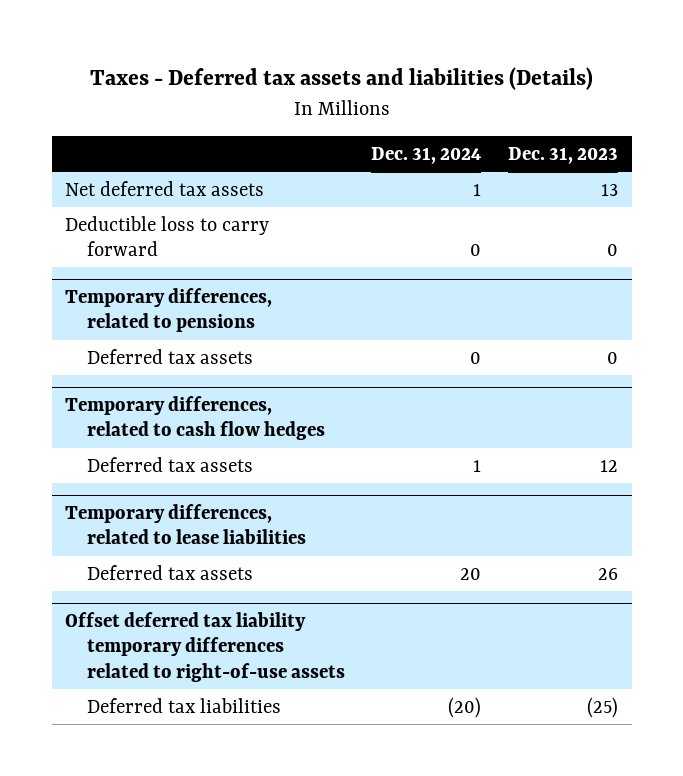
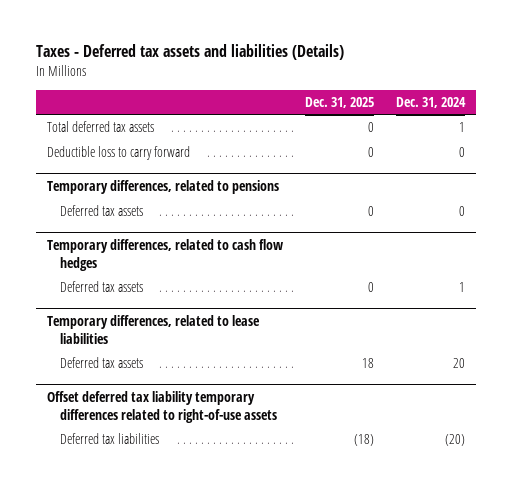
[508,146,619,164] Dec. 31, 2023 -> none
none -> [304,96,374,108] Dec. 31, 2025
[65,180,265,196] Net deferred tax assets -> [46,121,154,133] Total deferred tax assets

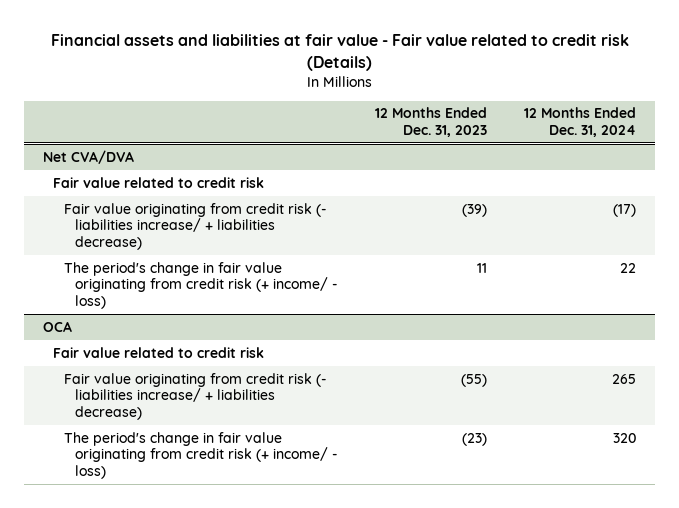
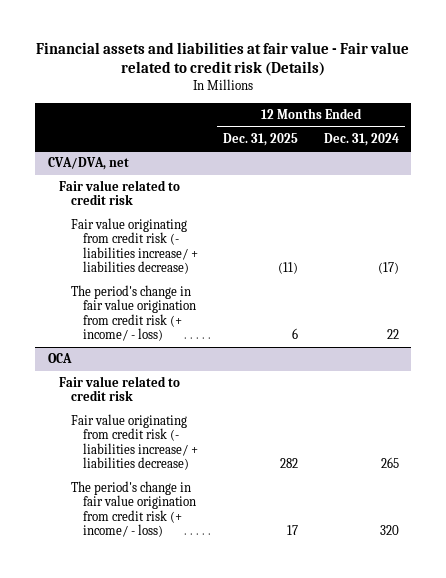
[375,107,488,138] 12 Months Ended Dec. 31, 2023 -> none
none -> [223,132,299,146] Dec. 31, 2025
[42,149,134,164] Net CVA/DVA -> [47,157,129,171] CVA/DVA, net
[64,261,339,310] The period's change in fair value originating from credit risk (+ income/ - loss) -> [71,285,196,342] The period's change in fair value origination from credit risk (+ income/ - loss)
[64,431,339,480] The period's change in fair value originating from credit risk (+ income/ - loss) -> [71,481,196,538] The period's change in fair value origination from credit risk (+ income/ - loss)

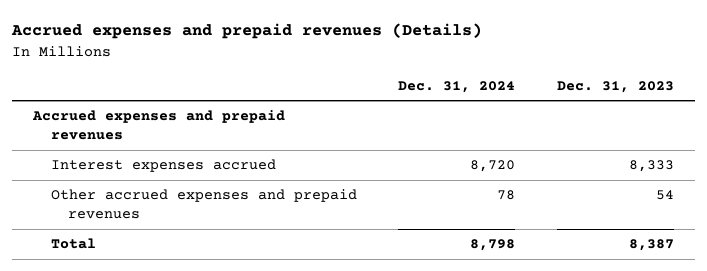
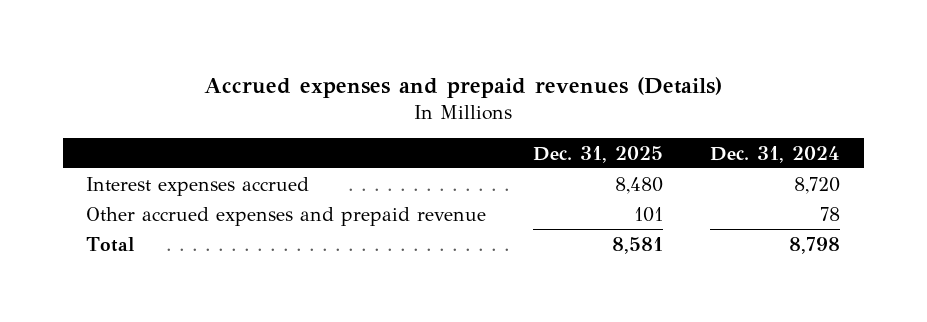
[556,80,674,93] Dec. 31, 2023 -> none
none -> [533,145,664,163] Dec. 31, 2025
[32,110,286,141] Accrued expenses and prepaid revenues -> none
[50,189,357,220] Other accrued expenses and prepaid revenues -> [86,206,487,226] Other accrued expenses and prepaid revenue

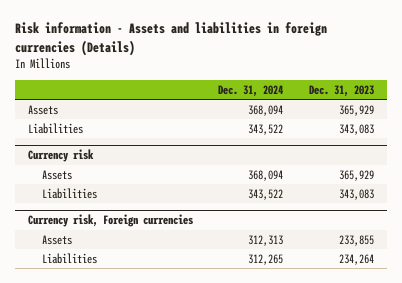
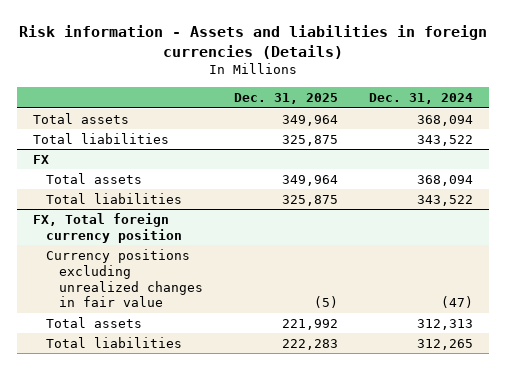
[308,84,374,97] Dec. 31, 2023 -> none
none -> [233,93,338,105] Dec. 31, 2025
[27,214,193,228] Currency risk, Foreign currencies -> none
[27,104,58,115] Assets -> [32,112,129,124] Total assets
[27,122,83,134] Liabilities -> [32,132,169,144] Total liabilities
[27,149,94,163] Currency risk -> [32,154,49,164] FX
[42,169,73,180] Assets -> [45,172,142,184] Total assets
[42,187,98,199] Liabilities -> [45,192,182,204] Total liabilities
none -> [32,212,182,243] FX, Total foreign currency position
none -> [45,248,203,308] Currency positions excluding unrealized changes in fair value
[42,234,73,245] Assets -> [45,316,142,328] Total assets
[42,252,98,264] Liabilities -> [45,336,182,348] Total liabilities

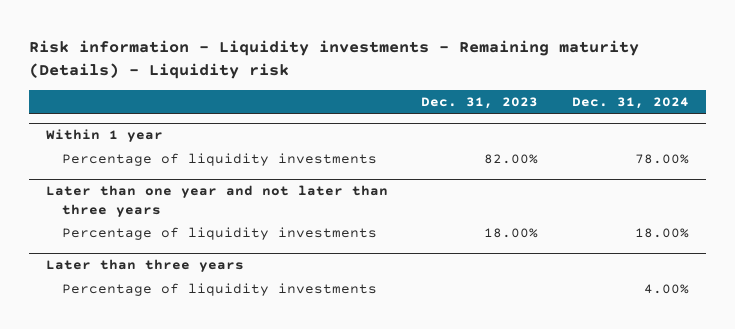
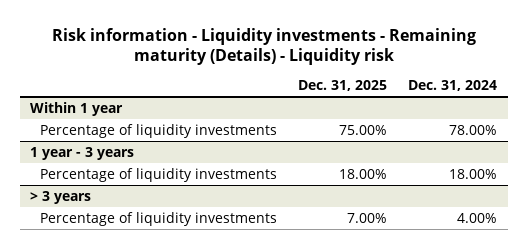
[421,96,539,109] Dec. 31, 2023 -> none
none -> [298,80,388,92] Dec. 31, 2025
[45,185,388,217] Later than one year and not later than three years -> [30,146,135,160] 1 year - 3 years
[45,259,244,273] Later than three years -> [30,190,92,204] > 3 years

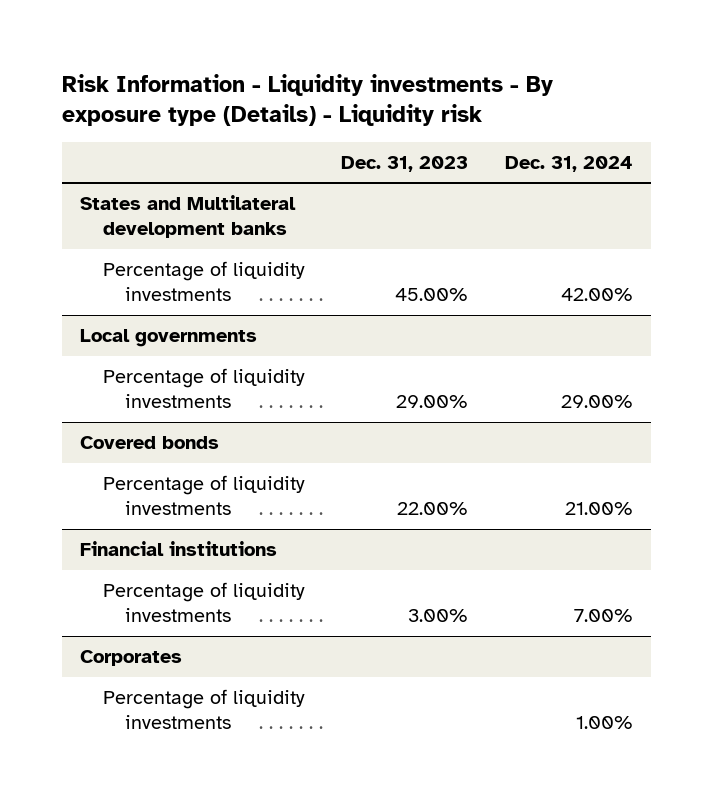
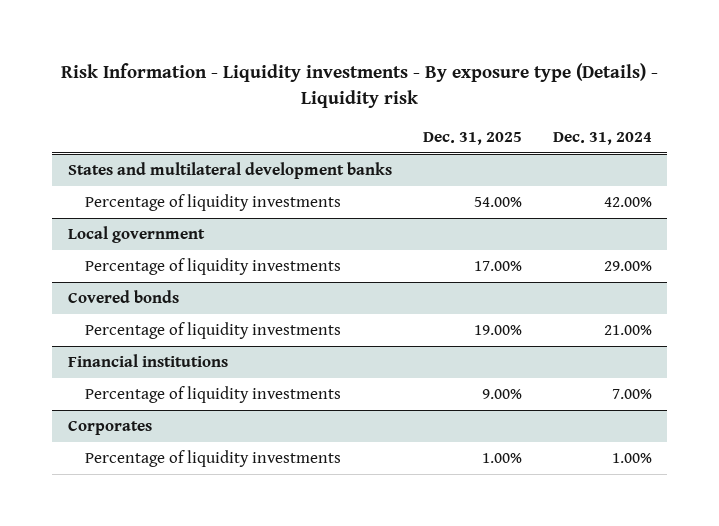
[341,155,469,172] Dec. 31, 2023 -> none
none -> [422,131,522,145] Dec. 31, 2025
[79,194,296,239] States and Multilateral development banks -> [67,162,392,180] States and multilateral development banks
[79,328,257,347] Local governments -> [67,226,205,244] Local government

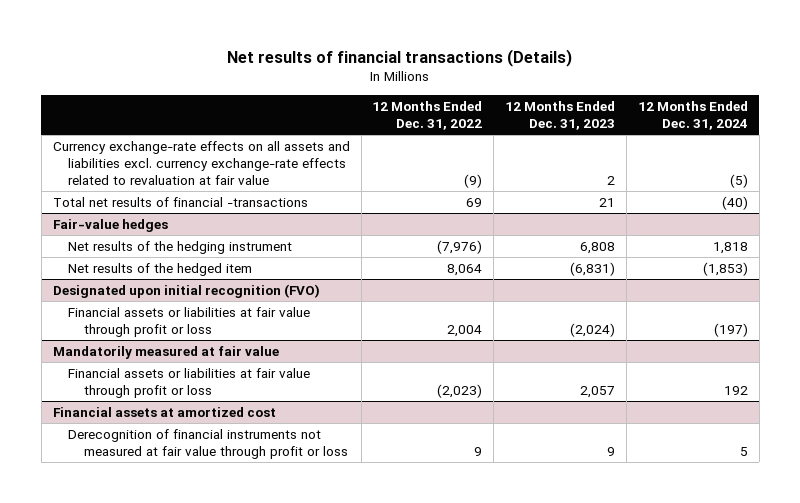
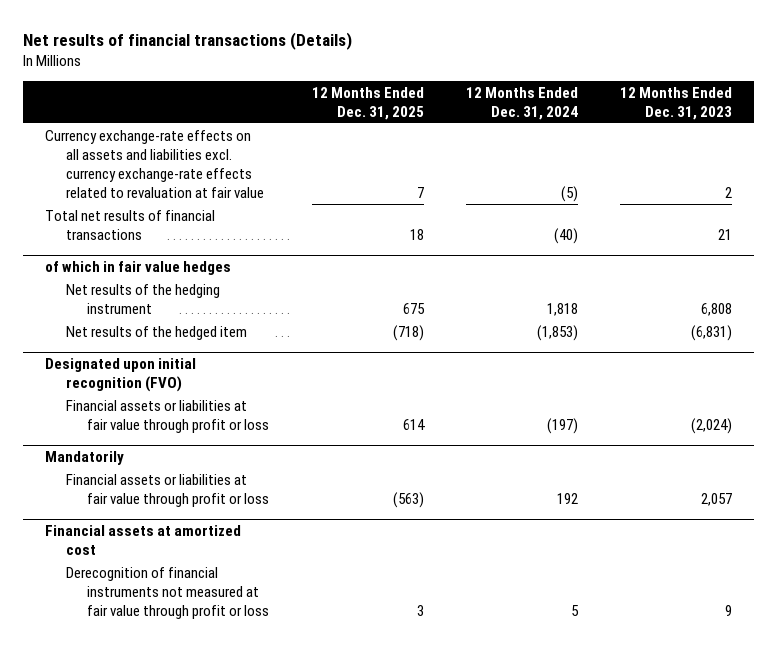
[372,100,483,130] 12 Months Ended Dec. 31, 2022 -> none
none -> [311,86,424,120] 12 Months Ended Dec. 31, 2025
[52,196,308,207] Total net results of financial -transactions -> [44,209,215,240] Total net results of financial transactions
[52,218,168,232] Fair-value hedges -> [44,261,231,276] of which in fair value hedges
[52,345,279,359] Mandatorily measured at fair value -> [44,451,124,466] Mandatorily

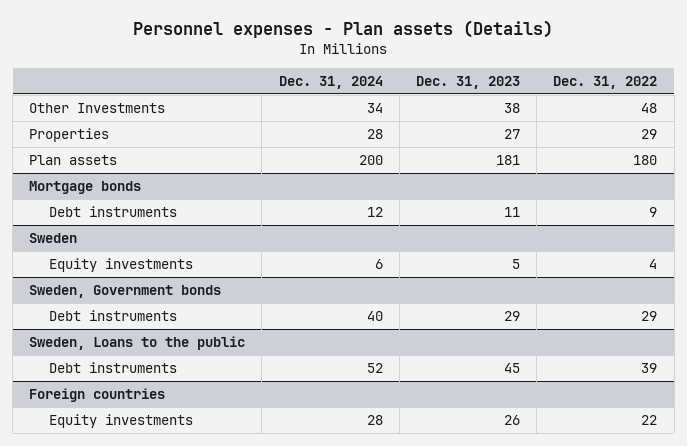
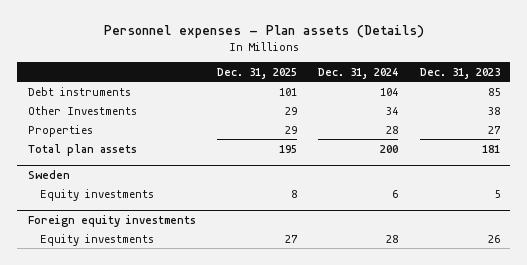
[553,75,658,89] Dec. 31, 2022 -> none
none -> [217,67,298,79] Dec. 31, 2025
none -> [27,86,131,96] Debt instruments
[29,181,142,195] Mortgage bonds -> none
[49,206,178,218] Debt instruments -> none
[29,155,118,166] Plan assets -> [27,143,137,156] Total plan assets
[29,285,222,299] Sweden, Government bonds -> none
[49,310,178,322] Debt instruments -> none
[29,336,246,351] Sweden, Loans to the public -> none
[49,362,178,374] Debt instruments -> none
[29,388,166,403] Foreign countries -> [27,214,196,227] Foreign equity investments

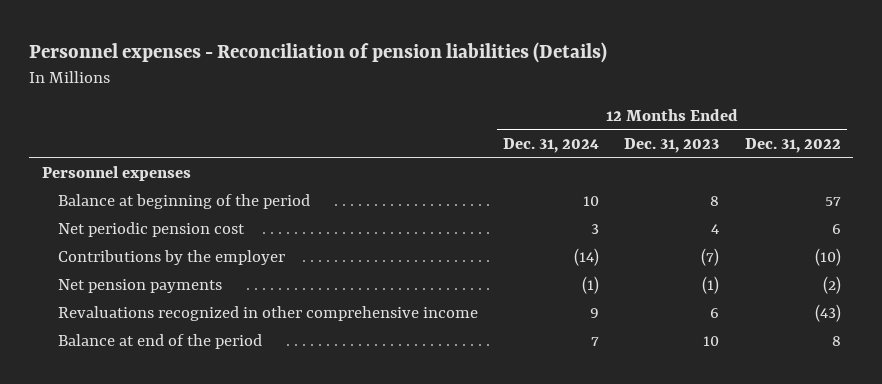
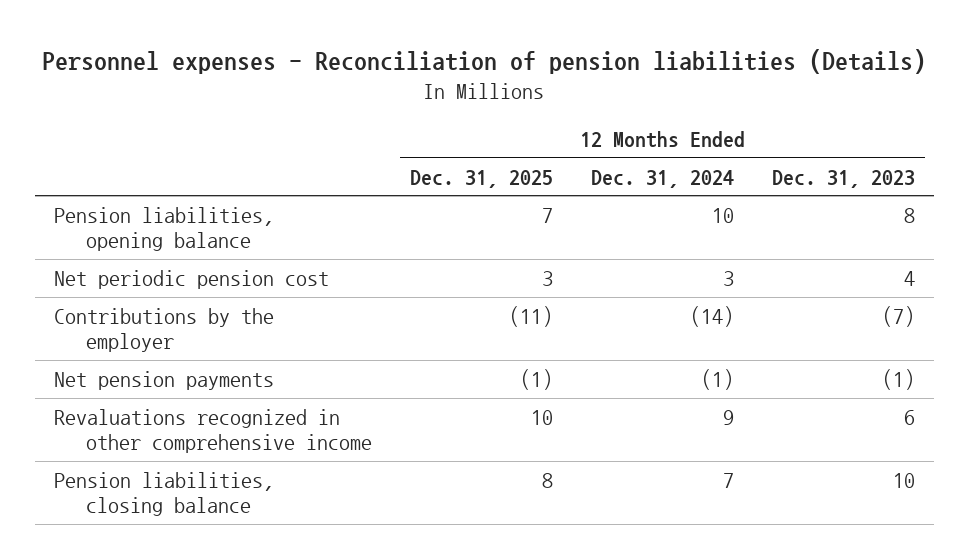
[744,137,841,153] Dec. 31, 2022 -> none
none -> [409,169,553,188] Dec. 31, 2025
[41,166,191,182] Personnel expenses -> none
[57,194,310,210] Balance at beginning of the period -> [53,206,274,252] Pension liabilities, opening balance
[57,334,262,350] Balance at end of the period -> [53,471,274,517] Pension liabilities, closing balance

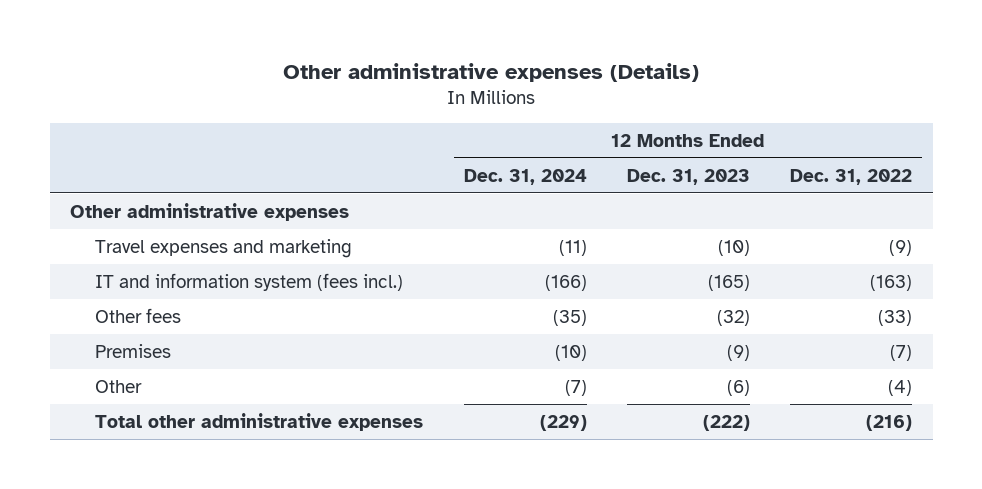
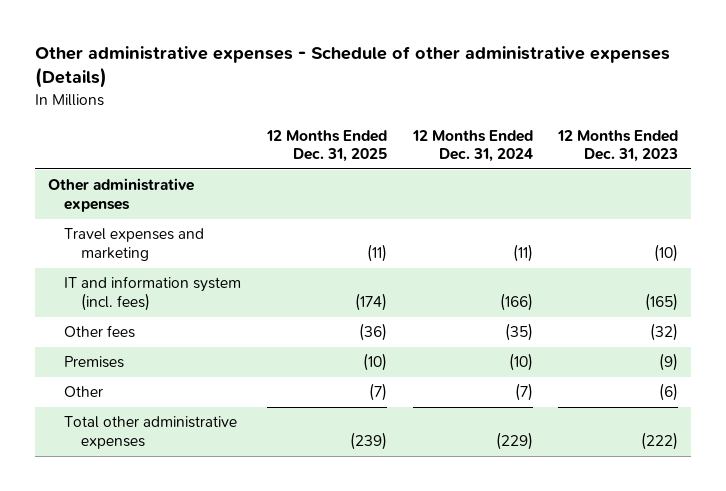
[283,62,700,82] Other administrative expenses (Details) -> [34,46,670,89] Other administrative expenses - Schedule of other administrative expenses (Details)
[790,168,913,185] Dec. 31, 2022 -> none
none -> [265,129,387,163] 12 Months Ended Dec. 31, 2025
[95,272,404,291] IT and information system (fees incl.) -> [64,276,242,312] IT and information system (incl. fees)

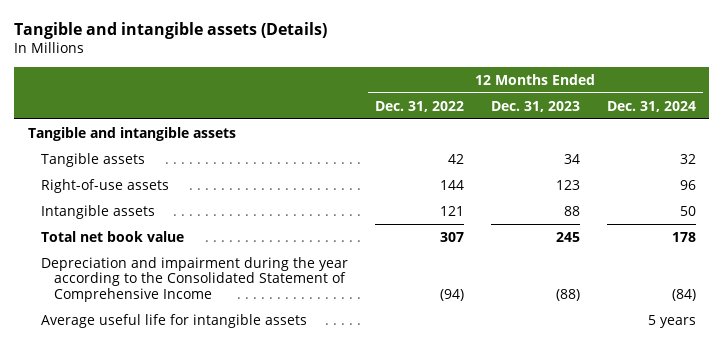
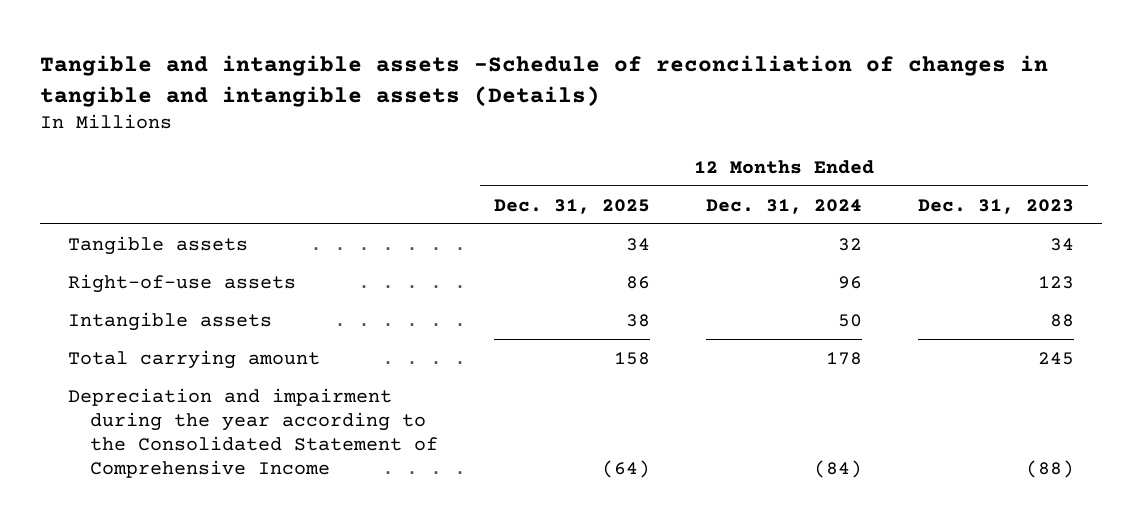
[14,22,328,40] Tangible and intangible assets (Details) -> [39,54,1048,107] Tangible and intangible assets -Schedule of reconciliation of changes in tangible and intangible assets (Details)
[374,100,464,112] Dec. 31, 2022 -> none
none -> [493,198,650,214] Dec. 31, 2025
[27,126,236,141] Tangible and intangible assets -> none
[40,230,184,242] Total net book value -> [67,349,320,369] Total carrying amount
[40,313,307,328] Average useful life for intangible assets -> none

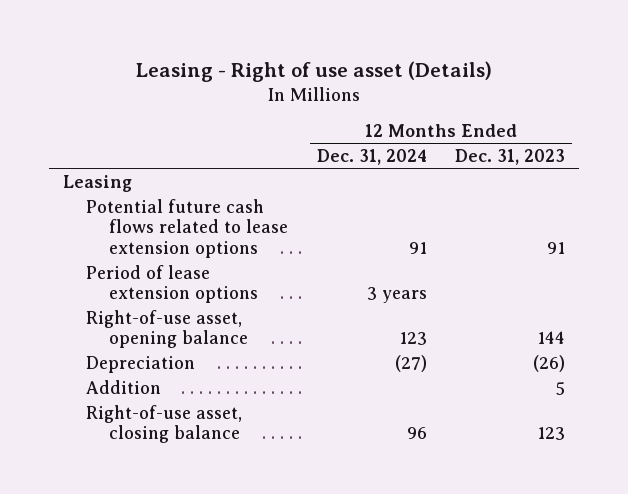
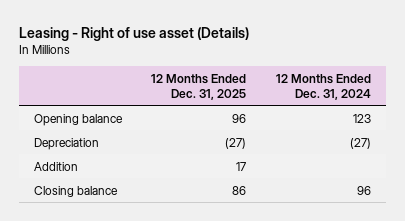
[455,149,566,166] Dec. 31, 2023 -> none
none -> [151,73,247,100] 12 Months Ended Dec. 31, 2025
[63,174,133,192] Leasing -> none
[86,198,289,258] Potential future cash flows related to lease extension options -> none
[86,264,259,304] Period of lease extension options -> none
[86,309,249,349] Right-of-use asset, opening balance -> [33,113,123,126] Opening balance
[86,404,243,444] Right-of-use asset, closing balance -> [33,185,118,197] Closing balance

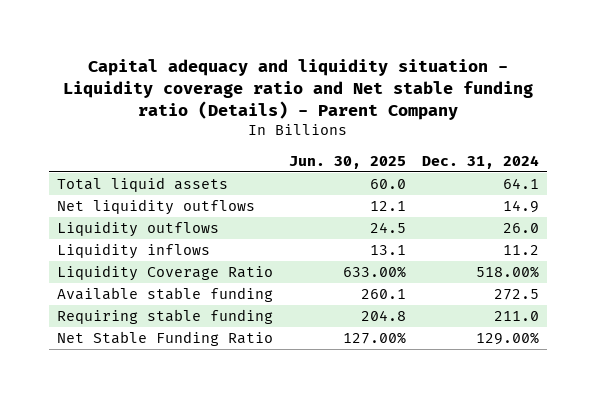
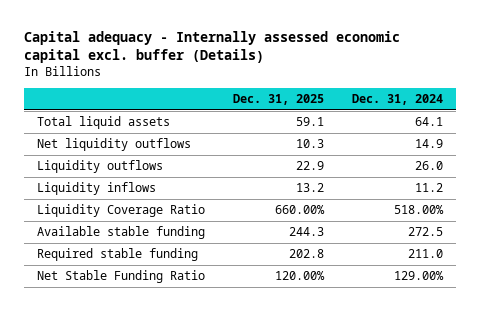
[62,58,533,121] Capital adequacy and liquidity situation - Liquidity coverage ratio and Net stable funding ratio (Details) - Parent Company -> [23,30,400,64] Capital adequacy - Internally assessed economic capital excl. buffer (Details)
[288,155,406,169] Jun. 30, 2025 -> none
none -> [232,93,324,105] Dec. 31, 2025
[57,308,274,324] Requiring stable funding -> [37,248,199,262] Required stable funding

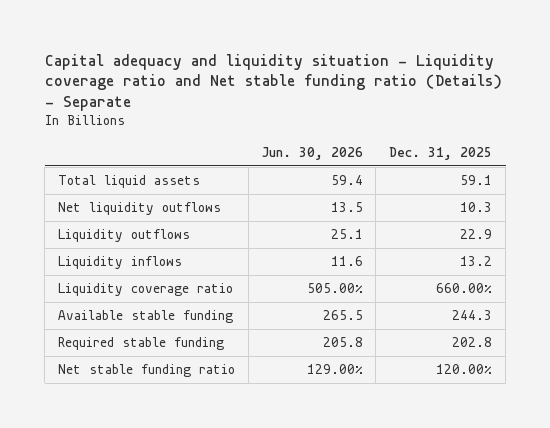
[23,30,400,64] Capital adequacy - Internally assessed economic capital excl. buffer (Details) -> [44,53,502,112] Capital adequacy and liquidity situation - Liquidity coverage ratio and Net stable funding ratio (Details) - Separate
[351,93,443,105] Dec. 31, 2024 -> none
none -> [261,146,363,160] Jun. 30, 2026
[37,204,206,218] Liquidity Coverage Ratio -> [58,283,234,297] Liquidity coverage ratio
[37,270,206,284] Net Stable Funding Ratio -> [58,364,236,378] Net stable funding ratio

